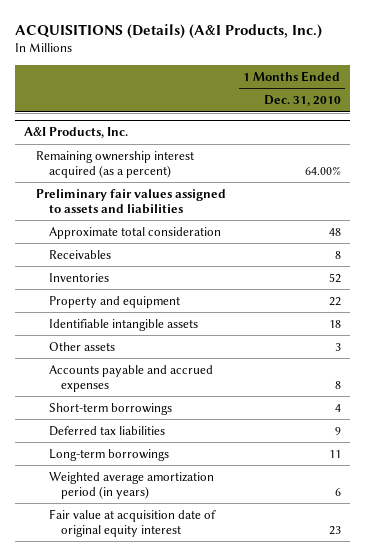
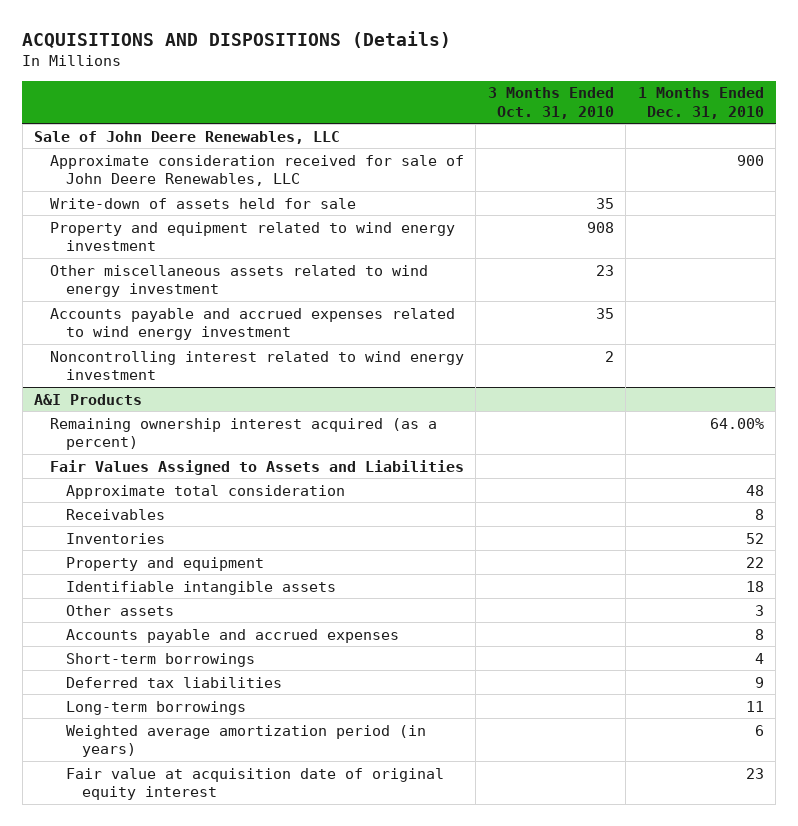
[14,24,322,40] ACQUISITIONS (Details) (A&I Products, Inc.) -> [22,30,452,48] ACQUISITIONS AND DISPOSITIONS (Details)
none -> [487,87,614,119] 3 Months Ended Oct. 31, 2010
none -> [34,130,341,144] Sale of John Deere Renewables, LLC
none -> [50,154,465,186] Approximate consideration received for sale of John Deere Renewables, LLC
none -> [50,197,357,209] Write-down of assets held for sale
none -> [50,221,456,251] Property and equipment related to wind energy investment
none -> [50,264,429,297] Other miscellaneous assets related to wind energy investment
none -> [50,307,456,340] Accounts payable and accrued expenses related to wind energy investment
none -> [50,350,465,380] Noncontrolling interest related to wind energy investment
[23,127,128,139] A&I Products, Inc. -> [34,393,143,405] A&I Products
[36,188,227,215] Preliminary fair values assigned to assets and liabilities -> [50,459,465,475] Fair Values Assigned to Assets and Liabilities

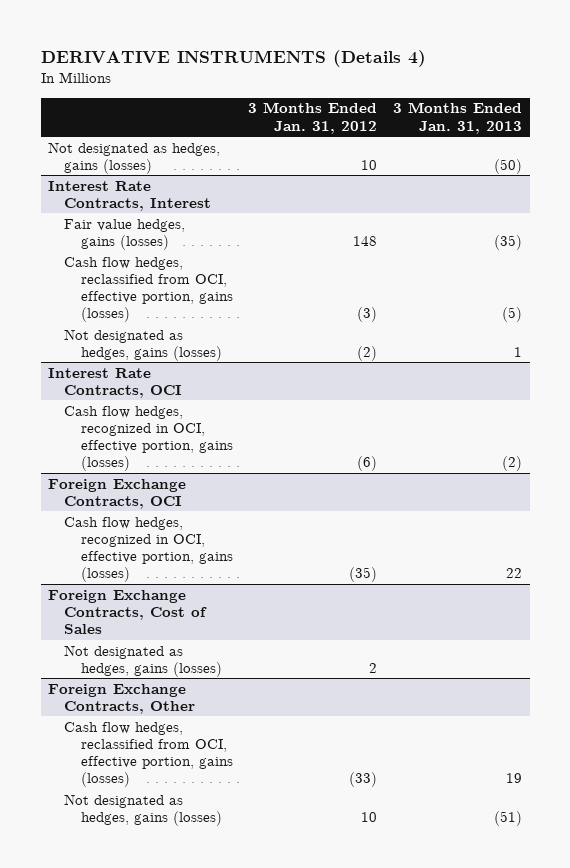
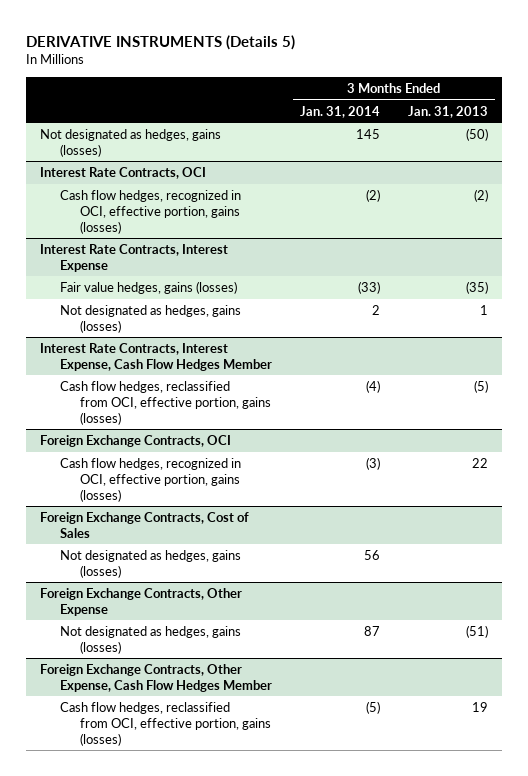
[40,50,426,68] DERIVATIVE INSTRUMENTS (Details 4) -> [26,34,296,50] DERIVATIVE INSTRUMENTS (Details 5)
[248,102,378,134] 3 Months Ended Jan. 31, 2012 -> none
none -> [299,105,380,118] Jan. 31, 2014
[48,180,212,211] Interest Rate Contracts, Interest -> none
[64,218,186,250] Fair value hedges, gains (losses) -> none
[64,256,233,323] Cash flow hedges, reclassified from OCI, effective portion, gains (losses) -> none
[64,328,222,361] Not designated as hedges, gains (losses) -> none
none -> [40,243,229,272] Interest Rate Contracts, Interest Expense
none -> [60,280,238,294] Fair value hedges, gains (losses)
none -> [60,304,242,333] Not designated as hedges, gains (losses)
none -> [40,342,273,371] Interest Rate Contracts, Interest Expense, Cash Flow Hedges Member
none -> [60,380,271,425] Cash flow hedges, reclassified from OCI, effective portion, gains (losses)
[64,721,233,788] Cash flow hedges, reclassified from OCI, effective portion, gains (losses) -> none
[48,683,196,714] Foreign Exchange Contracts, Other -> [40,587,243,616] Foreign Exchange Contracts, Other Expense
none -> [40,663,273,692] Foreign Exchange Contracts, Other Expense, Cash Flow Hedges Member
none -> [60,701,271,746] Cash flow hedges, reclassified from OCI, effective portion, gains (losses)

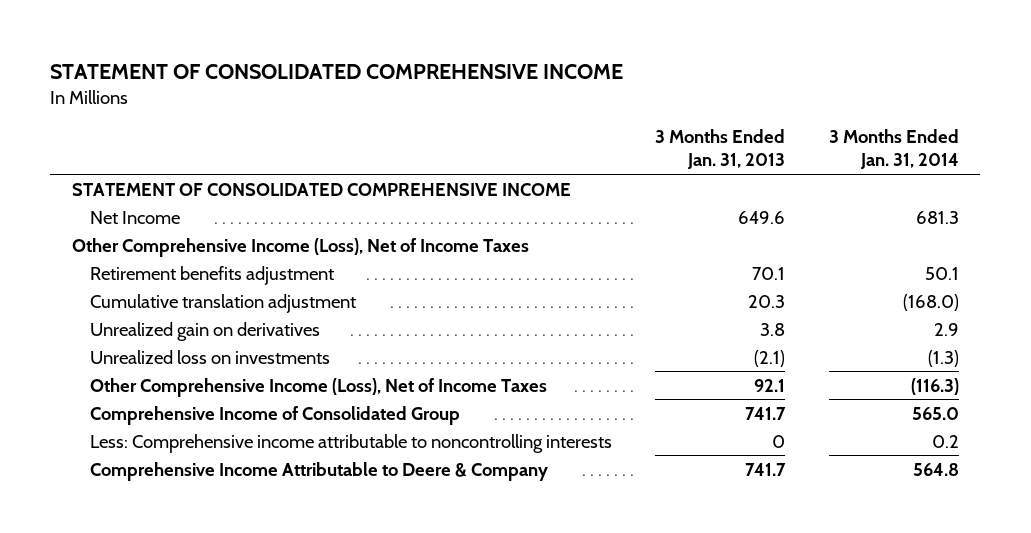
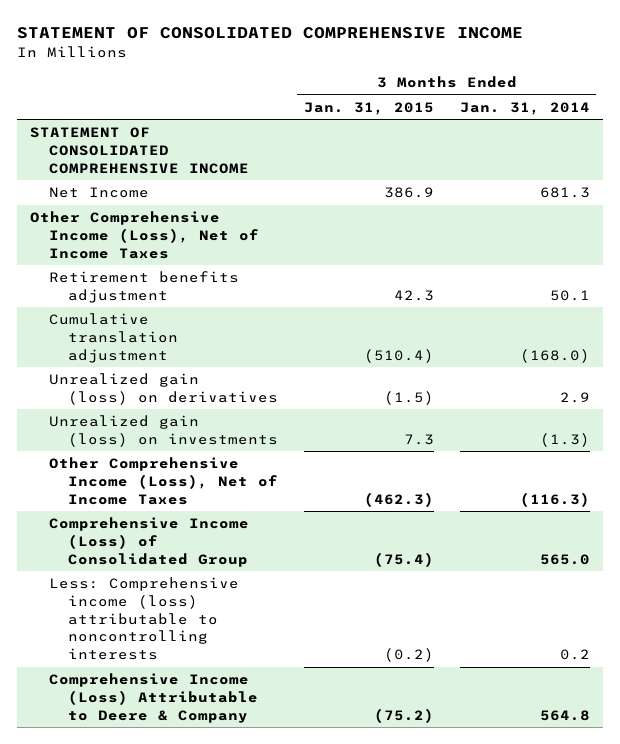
[655,129,786,170] 3 Months Ended Jan. 31, 2013 -> none
none -> [303,101,434,115] Jan. 31, 2015
[90,321,321,341] Unrealized gain on derivatives -> [48,373,278,405] Unrealized gain (loss) on derivatives
[90,349,331,364] Unrealized loss on investments -> [48,415,278,447] Unrealized gain (loss) on investments
[90,405,461,425] Comprehensive Income of Consolidated Group -> [48,517,249,567] Comprehensive Income (Loss) of Consolidated Group
[90,433,613,453] Less: Comprehensive income attributable to noncontrolling interests -> [48,577,239,661] Less: Comprehensive income (loss) attributable to noncontrolling interests
[90,461,549,481] Comprehensive Income Attributable to Deere & Company -> [48,673,258,723] Comprehensive Income (Loss) Attributable to Deere & Company

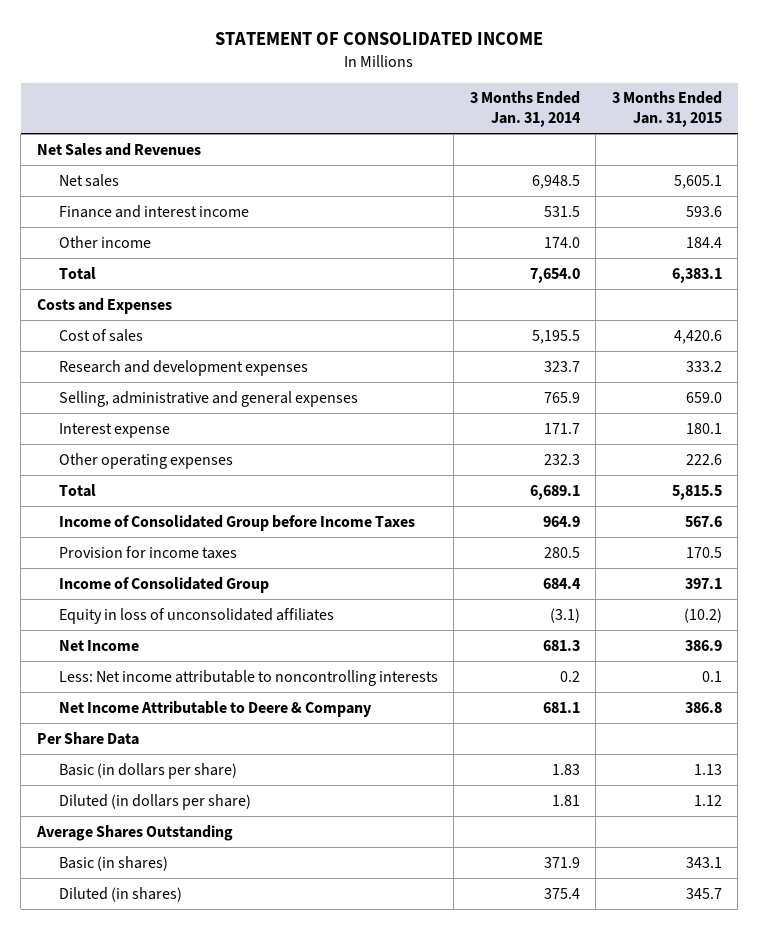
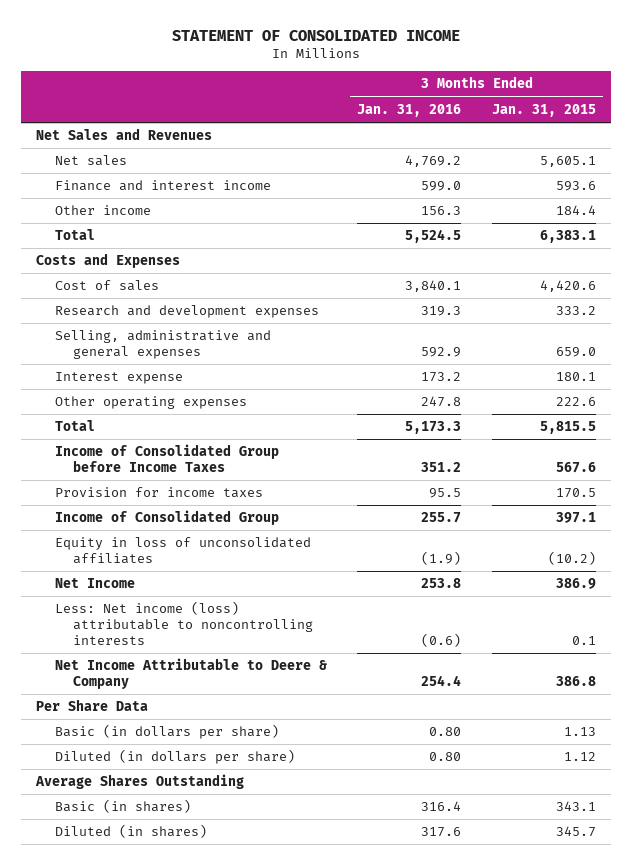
[469,91,581,128] 3 Months Ended Jan. 31, 2014 -> none
none -> [357,103,462,117] Jan. 31, 2016
[58,669,438,686] Less: Net income attributable to noncontrolling interests -> [54,601,314,645] Less: Net income (loss) attributable to noncontrolling interests

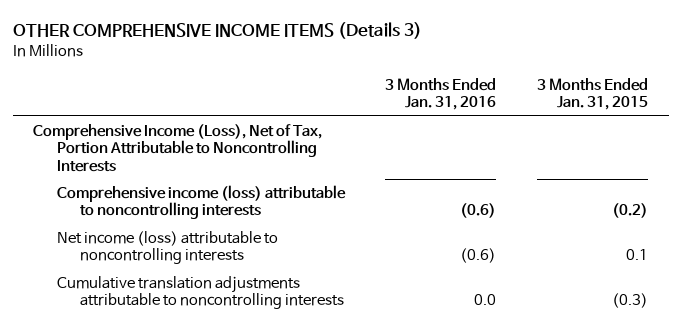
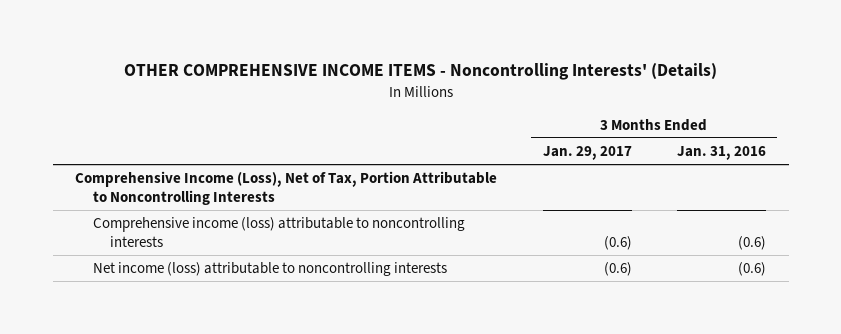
[12,22,422,40] OTHER COMPREHENSIVE INCOME ITEMS (Details 3) -> [123,63,717,81] OTHER COMPREHENSIVE INCOME ITEMS - Noncontrolling Interests' (Details)
[537,78,649,111] 3 Months Ended Jan. 31, 2015 -> none
none -> [542,146,632,161] Jan. 29, 2017
[56,275,344,310] Cumulative translation adjustments attributable to noncontrolling interests -> none

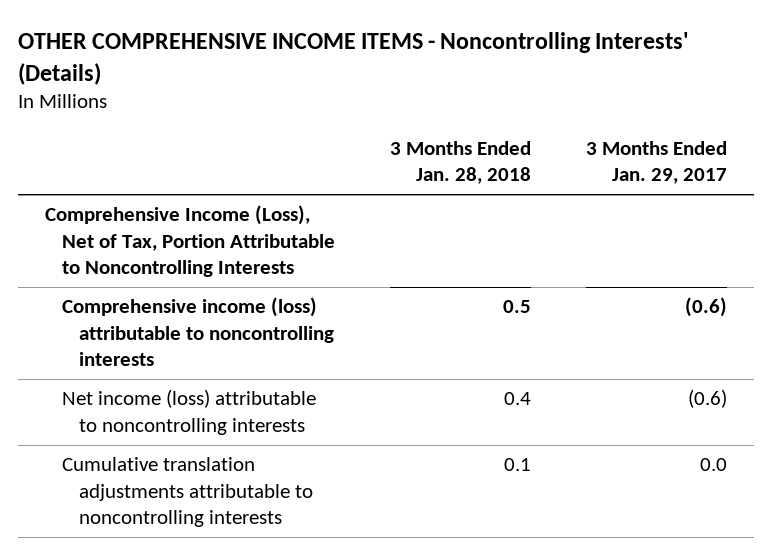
[676,146,766,161] Jan. 31, 2016 -> none
none -> [389,140,531,185] 3 Months Ended Jan. 28, 2018
none -> [61,457,313,527] Cumulative translation adjustments attributable to noncontrolling interests

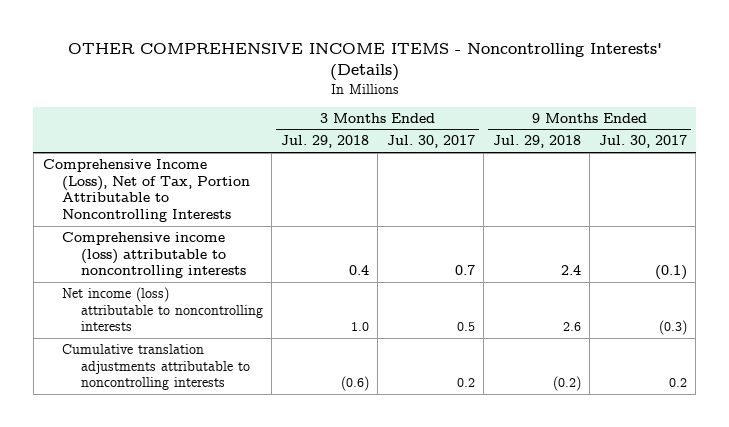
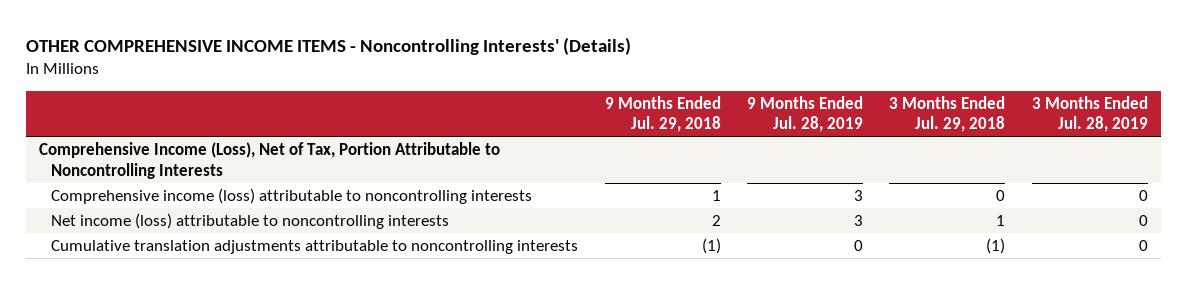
[386,135,475,149] Jul. 30, 2017 -> none
[598,135,687,149] Jul. 30, 2017 -> none
none -> [747,95,864,133] 9 Months Ended Jul. 28, 2019
none -> [1031,95,1148,133] 3 Months Ended Jul. 28, 2019
[348,265,369,276] 0.4 -> [996,189,1006,201] 0
[560,265,581,276] 2.4 -> [711,189,721,201] 1
[350,322,369,332] 1.0 -> [996,214,1006,226] 1
[562,322,581,332] 2.6 -> [711,214,721,226] 2
[340,376,369,392] (0.6) -> [986,237,1006,254] (1)
[552,376,581,392] (0.2) -> [701,237,721,254] (1)

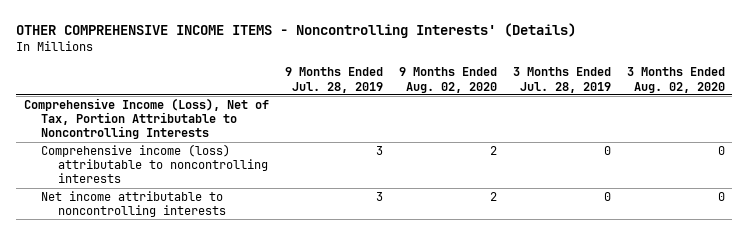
[604,95,721,133] 9 Months Ended Jul. 29, 2018 -> none
[889,95,1006,133] 3 Months Ended Jul. 29, 2018 -> none
none -> [398,67,497,93] 9 Months Ended Aug. 02, 2020
none -> [626,67,725,93] 3 Months Ended Aug. 02, 2020
[51,239,579,254] Cumulative translation adjustments attributable to noncontrolling interests -> none
[51,212,450,229] Net income (loss) attributable to noncontrolling interests -> [41,190,227,218] Net income attributable to noncontrolling interests

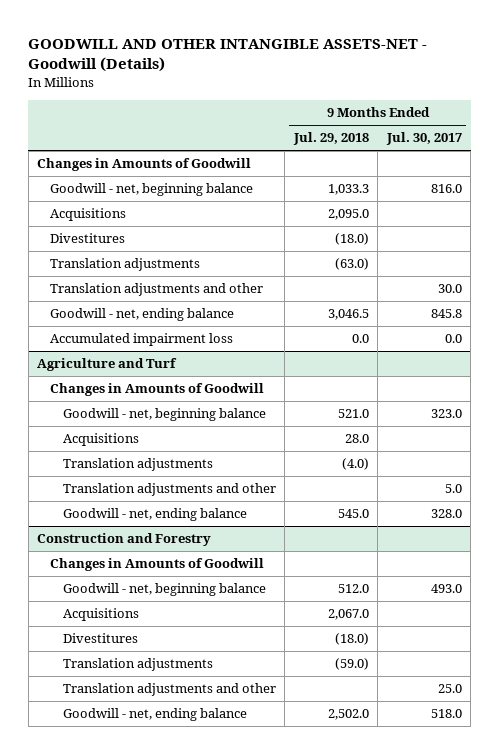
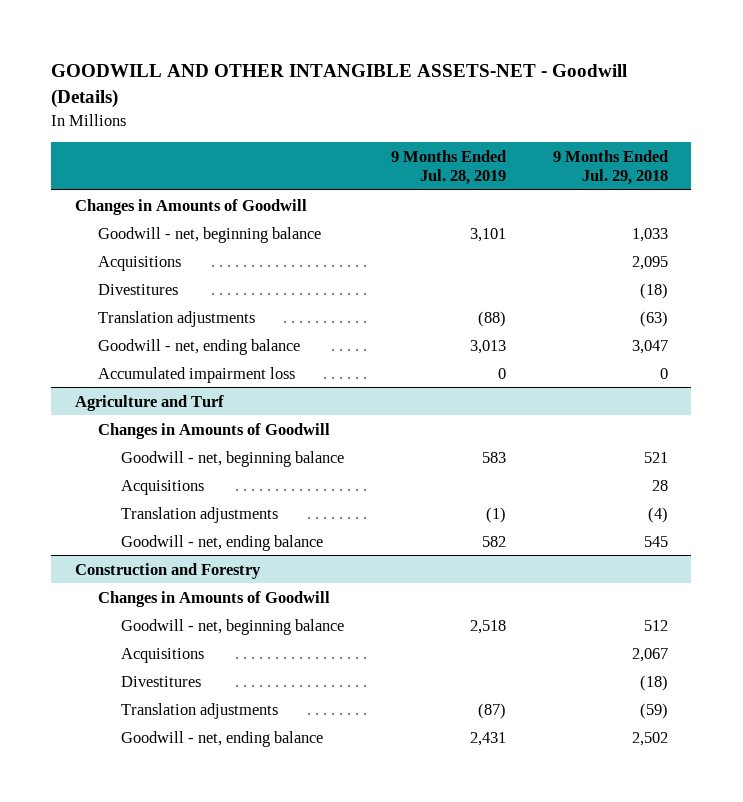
[385,132,462,146] Jul. 30, 2017 -> none
none -> [390,149,506,186] 9 Months Ended Jul. 28, 2019
[49,283,263,297] Translation adjustments and other -> none
[327,184,369,196] 1,033.3 -> [631,227,668,242] 1,033
[327,209,369,221] 2,095.0 -> [631,255,668,270] 2,095
[334,233,369,246] (18.0) -> [639,282,668,299] (18)
[334,258,369,271] (63.0) -> [639,310,668,327] (63)
[327,309,369,321] 3,046.5 -> [631,339,668,354] 3,047
[351,334,369,344] 0.0 -> [659,367,668,379] 0
[62,483,276,497] Translation adjustments and other -> none
[337,409,369,419] 521.0 -> [643,451,668,463] 521
[344,434,369,444] 28.0 -> [651,479,668,491] 28
[341,458,369,471] (4.0) -> [647,506,668,523] (4)
[337,509,369,519] 545.0 -> [643,535,668,547] 545
[62,683,276,697] Translation adjustments and other -> none
[337,584,369,594] 512.0 -> [643,619,668,631] 512
[327,609,369,621] 2,067.0 -> [631,647,668,662] 2,067
[334,633,369,646] (18.0) -> [639,674,668,691] (18)
[334,658,369,671] (59.0) -> [639,702,668,719] (59)
[327,709,369,721] 2,502.0 -> [631,731,668,746] 2,502

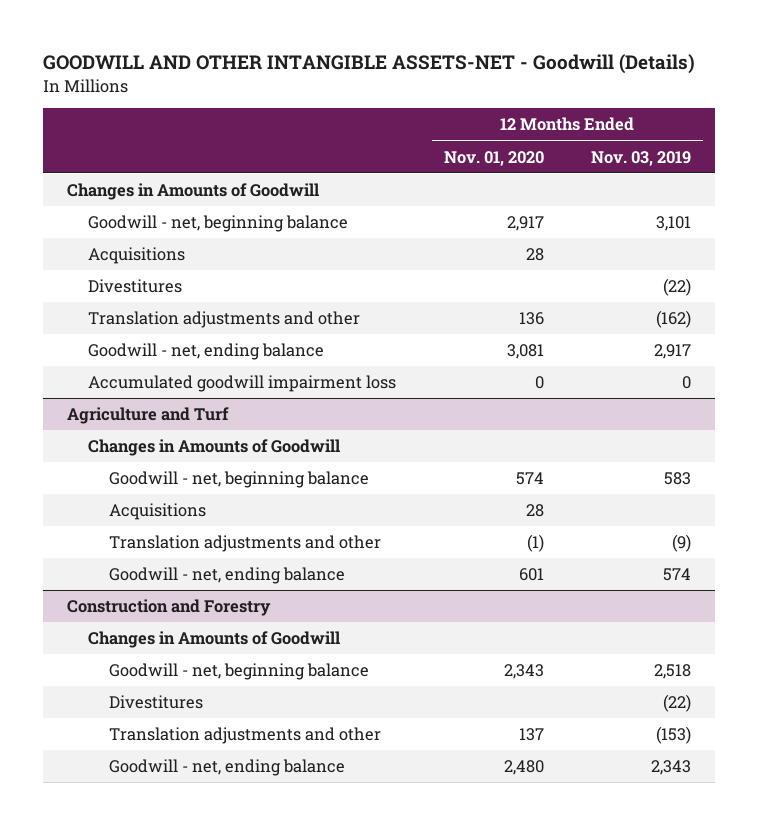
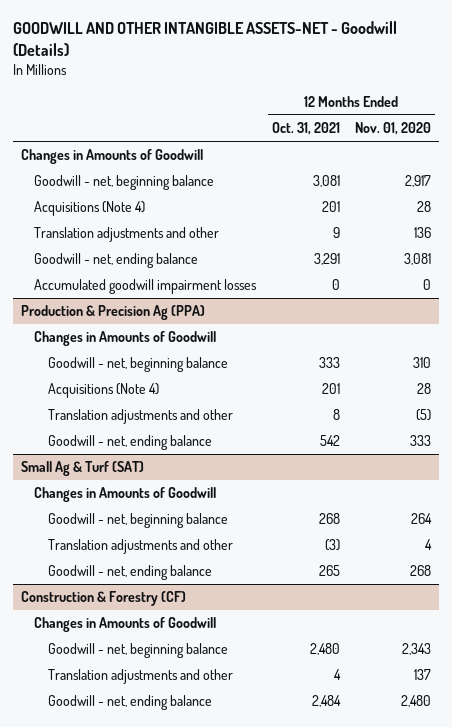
[591,150,692,166] Nov. 03, 2019 -> none
none -> [271,122,340,136] Oct. 31, 2021
[87,279,182,294] Divestitures -> none
[87,247,185,265] Acquisitions -> [34,201,146,217] Acquisitions (Note 4)
[67,407,230,425] Agriculture and Turf -> none
[87,375,396,393] Accumulated goodwill impairment loss -> [34,279,258,295] Accumulated goodwill impairment losses
none -> [20,305,205,321] Production & Precision Ag (PPA)
[67,599,272,617] Construction and Forestry -> none
[515,472,544,486] 574 -> [413,357,432,369] 310
[108,503,206,521] Acquisitions -> [47,383,159,399] Acquisitions (Note 4)
[526,534,544,553] (1) -> [416,409,432,422] (5)
[518,568,544,582] 601 -> [410,435,432,447] 333
none -> [20,461,144,477] Small Ag & Turf (SAT)
none -> [47,513,228,529] Goodwill - net, beginning balance
none -> [47,539,233,555] Translation adjustments and other
none -> [47,565,212,581] Goodwill - net, ending balance
none -> [20,591,186,607] Construction & Forestry (CF)
none -> [34,617,217,633] Changes in Amounts of Goodwill
[108,695,203,710] Divestitures -> none

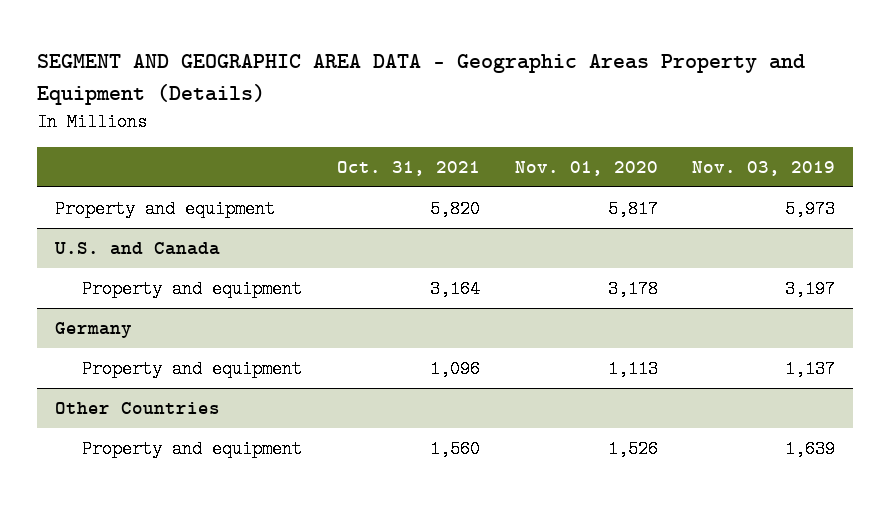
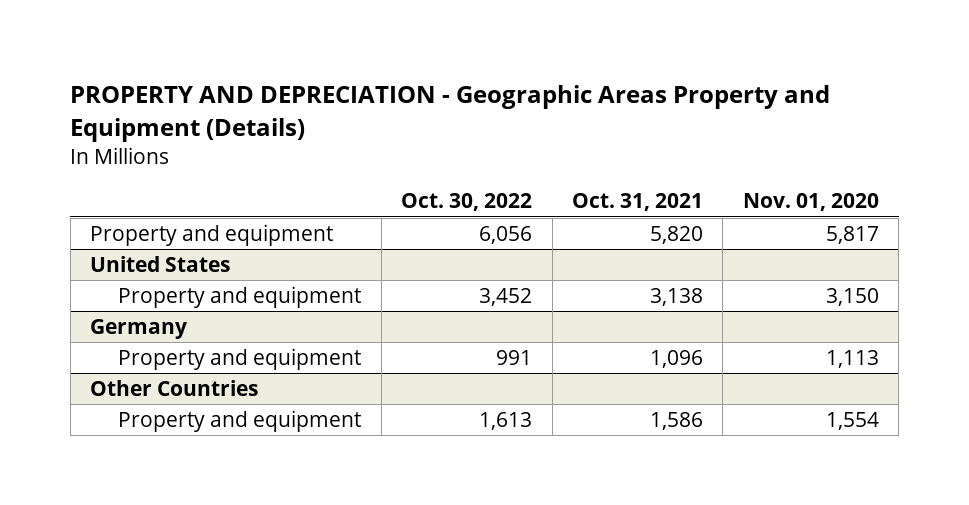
[37,54,806,105] SEGMENT AND GEOGRAPHIC AREA DATA - Geographic Areas Property and Equipment (Details) -> [70,84,831,142] PROPERTY AND DEPRECIATION - Geographic Areas Property and Equipment (Details)
[692,160,836,176] Nov. 03, 2019 -> none
none -> [401,193,533,212] Oct. 30, 2022
[53,242,220,256] U.S. and Canada -> none
none -> [90,256,231,273] United States
[429,280,480,299] 3,164 -> [650,288,704,307] 3,138
[607,280,658,299] 3,178 -> [825,288,879,307] 3,150
[429,440,480,459] 1,560 -> [650,412,704,431] 1,586
[607,440,658,459] 1,526 -> [825,412,879,431] 1,554

